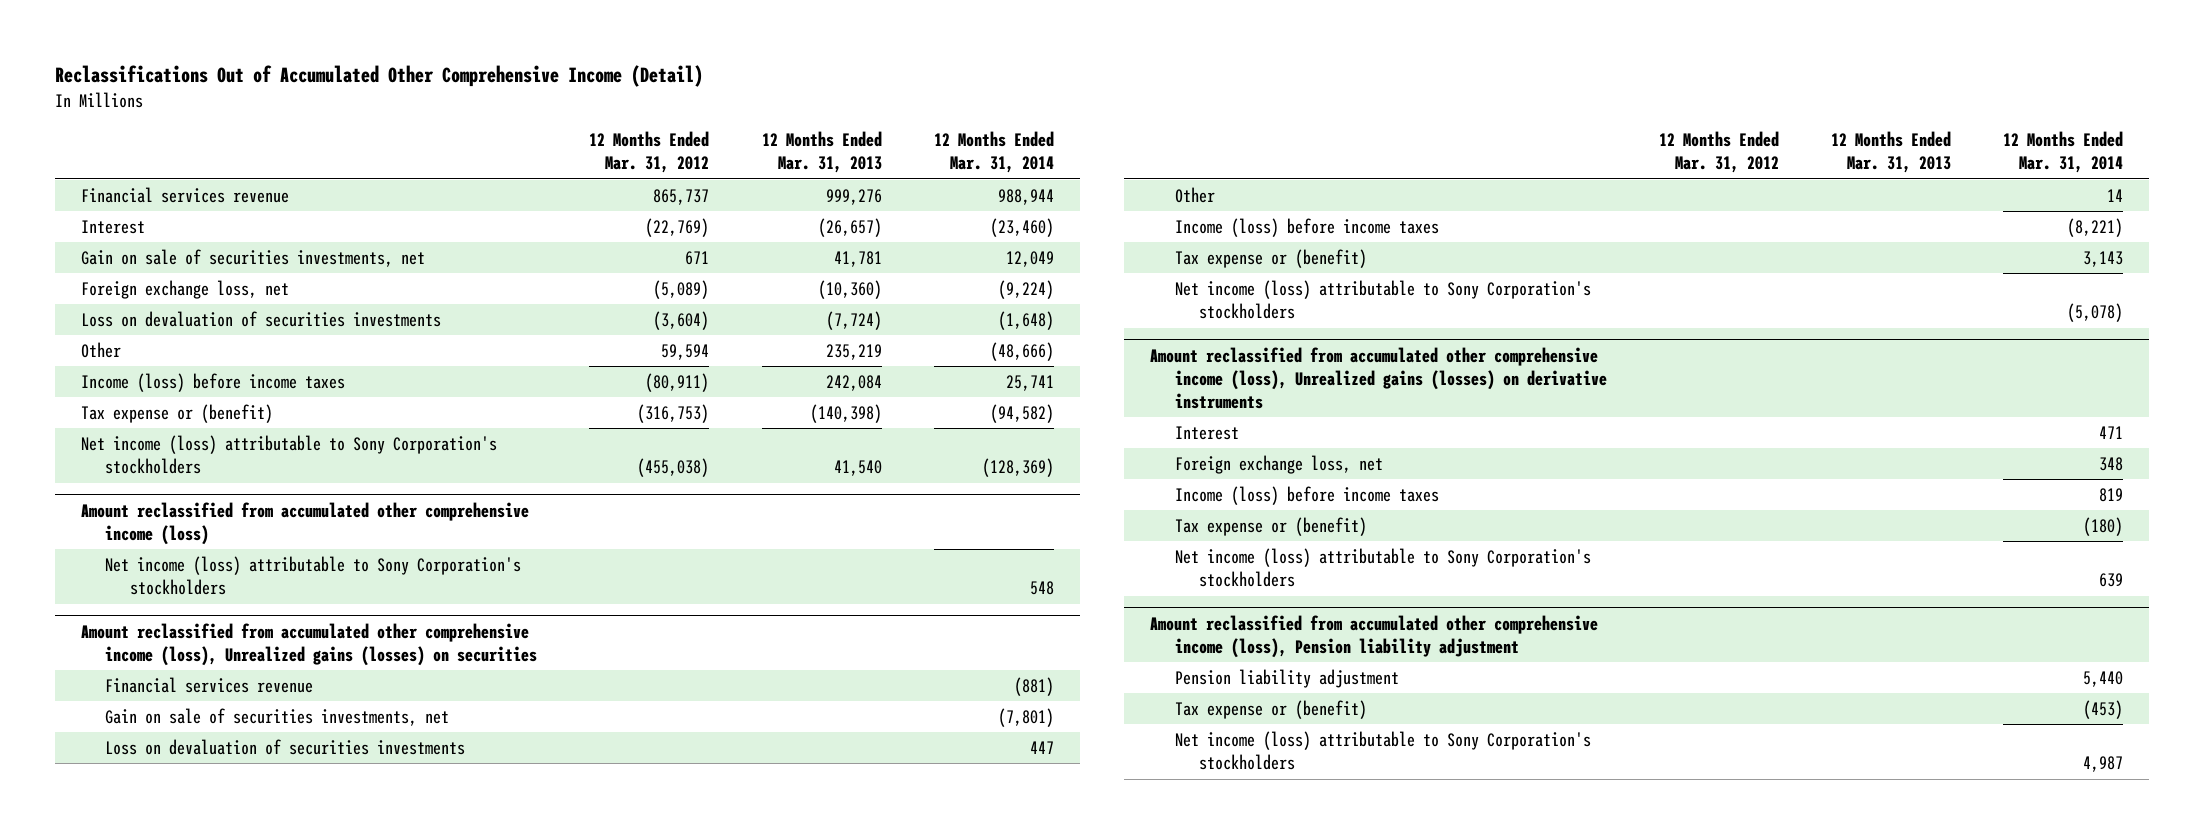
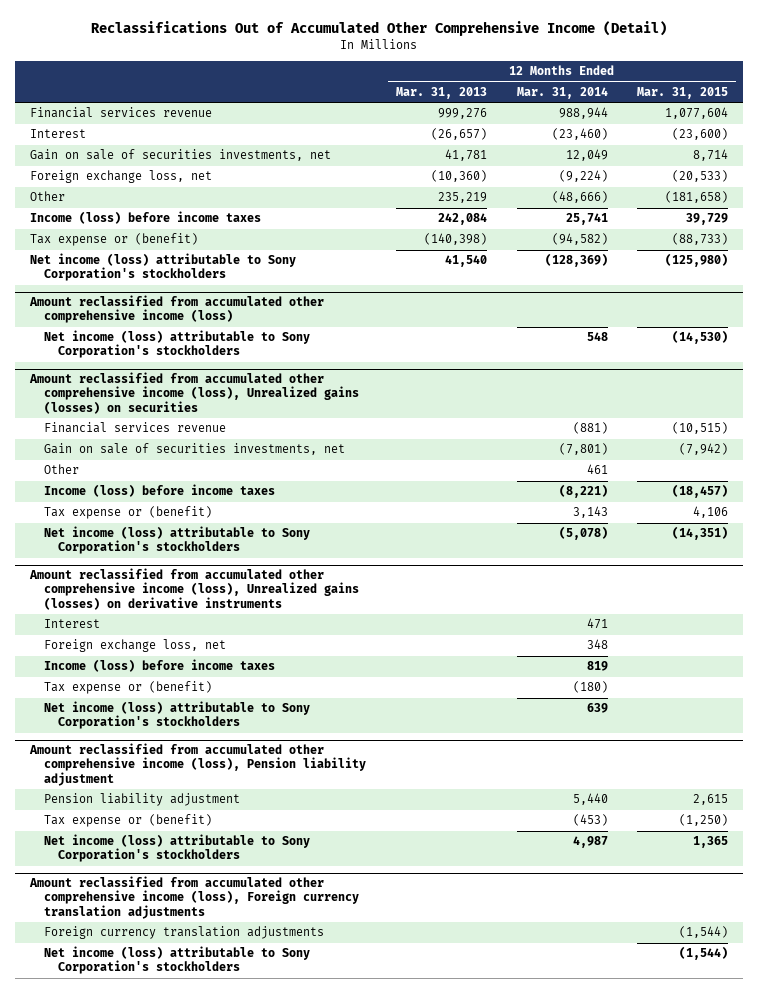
[589,131,710,174] 12 Months Ended Mar. 31, 2012 -> none
none -> [637,86,729,99] Mar. 31, 2015
[80,310,441,327] Loss on devaluation of securities investments -> none
[105,738,466,755] Loss on devaluation of securities investments -> none
[2107,188,2124,202] 14 -> [586,464,608,475] 461
none -> [29,876,360,919] Amount reclassified from accumulated other comprehensive income (loss), Foreign currency translation adjustments
none -> [44,926,325,940] Foreign currency translation adjustments
none -> [44,946,311,975] Net income (loss) attributable to Sony Corporation's stockholders

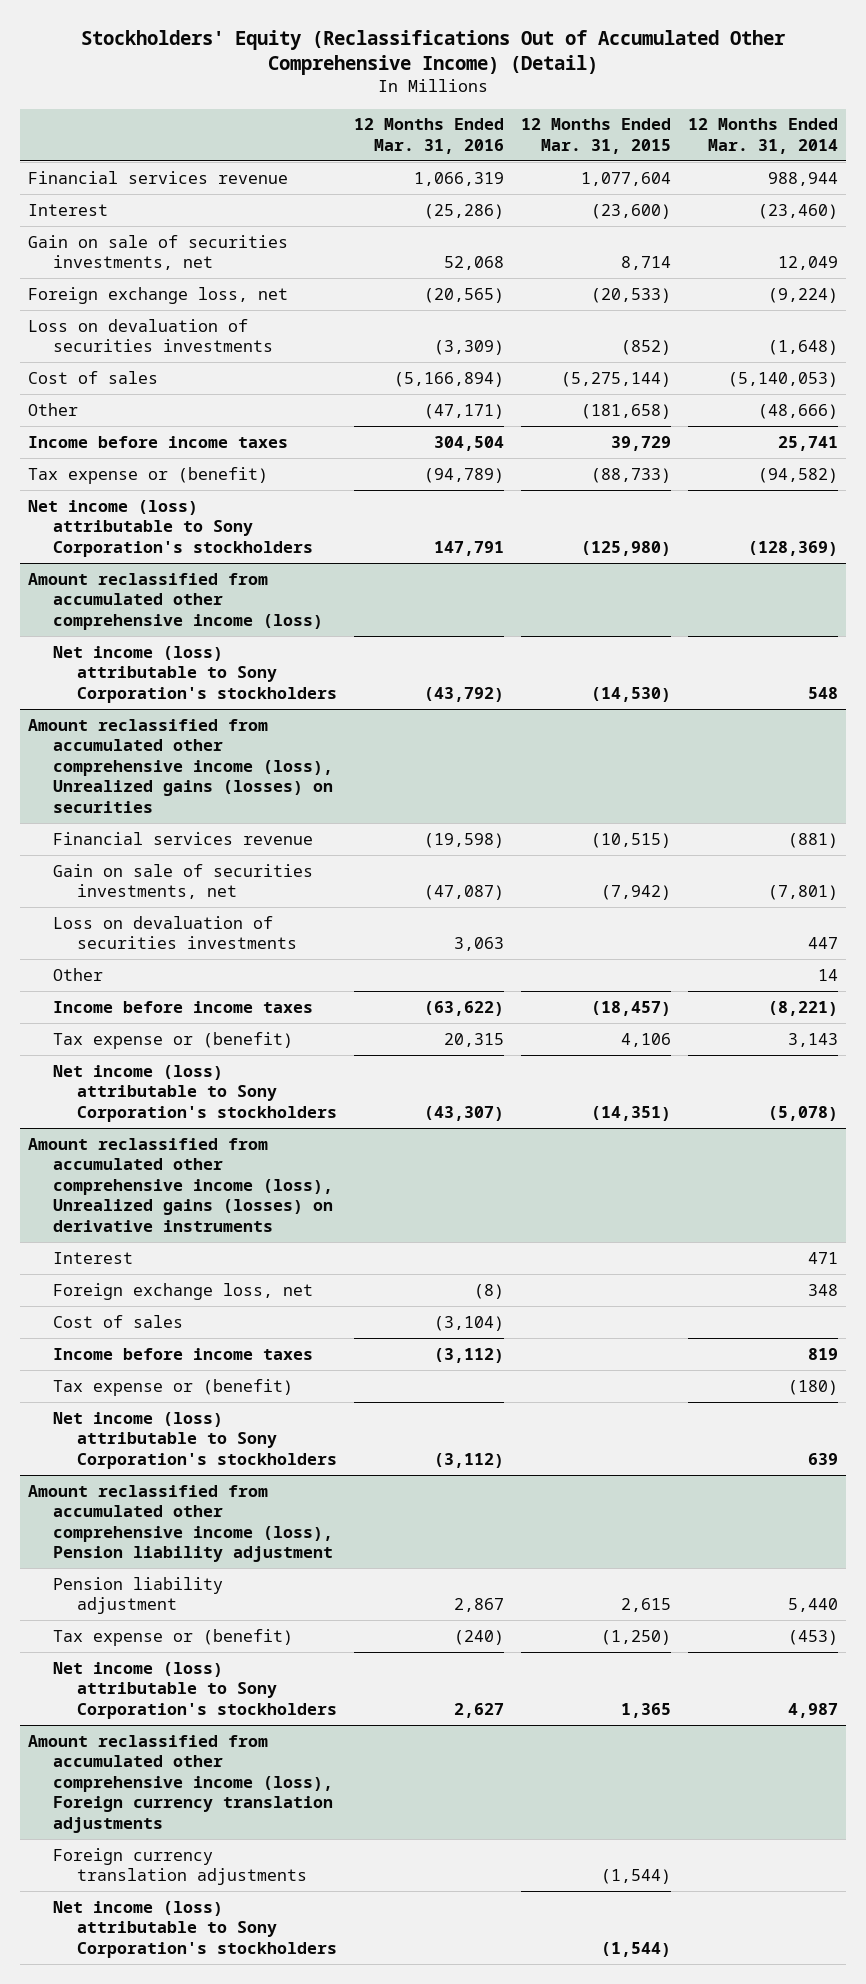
[91,21,668,37] Reclassifications Out of Accumulated Other Comprehensive Income (Detail) -> [81,29,787,76] Stockholders' Equity (Reclassifications Out of Accumulated Other Comprehensive Income) (Detail)
[395,86,487,99] Mar. 31, 2013 -> none
none -> [354,118,505,154] 12 Months Ended Mar. 31, 2016
none -> [28,318,273,353] Loss on devaluation of securities investments
none -> [28,370,159,384] Cost of sales
[30,211,262,225] Income (loss) before income taxes -> [28,435,289,448] Income before income taxes
none -> [52,915,298,950] Loss on devaluation of securities investments
[586,464,608,475] 461 -> [818,968,839,981] 14
[44,484,276,498] Income (loss) before income taxes -> [52,1000,313,1013] Income before income taxes
none -> [52,1314,183,1328] Cost of sales
[44,659,276,673] Income (loss) before income taxes -> [52,1347,313,1360] Income before income taxes

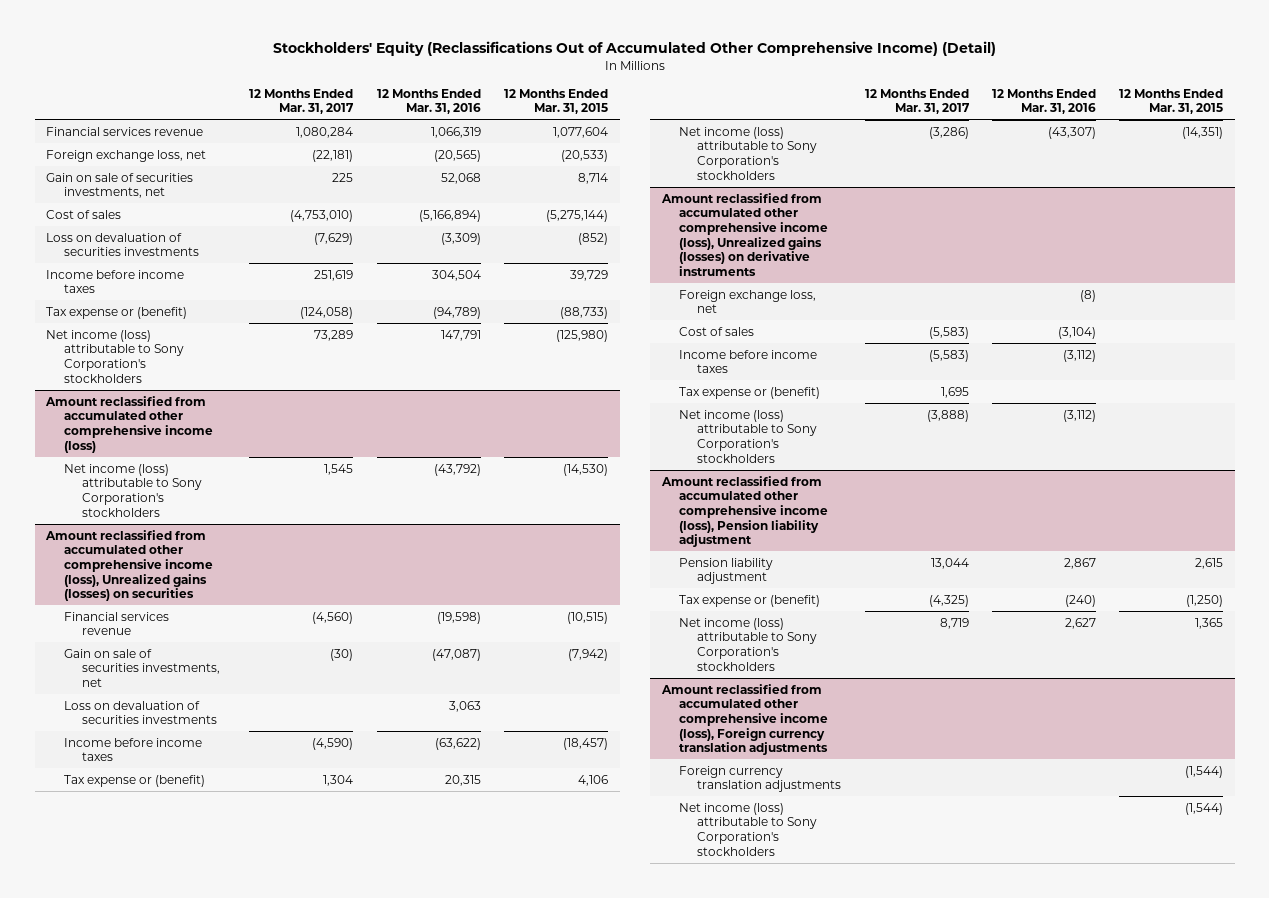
[688,118,839,154] 12 Months Ended Mar. 31, 2014 -> none
none -> [249,88,355,115] 12 Months Ended Mar. 31, 2017
[28,203,109,216] Interest -> none
[28,234,289,271] Gain on sale of securities investments, net -> [46,172,194,199] Gain on sale of securities investments, net
[28,402,79,416] Other -> none
[28,318,273,353] Loss on devaluation of securities investments -> [46,232,200,257] Loss on devaluation of securities investments
[52,967,103,981] Other -> none
[52,1251,133,1264] Interest -> none

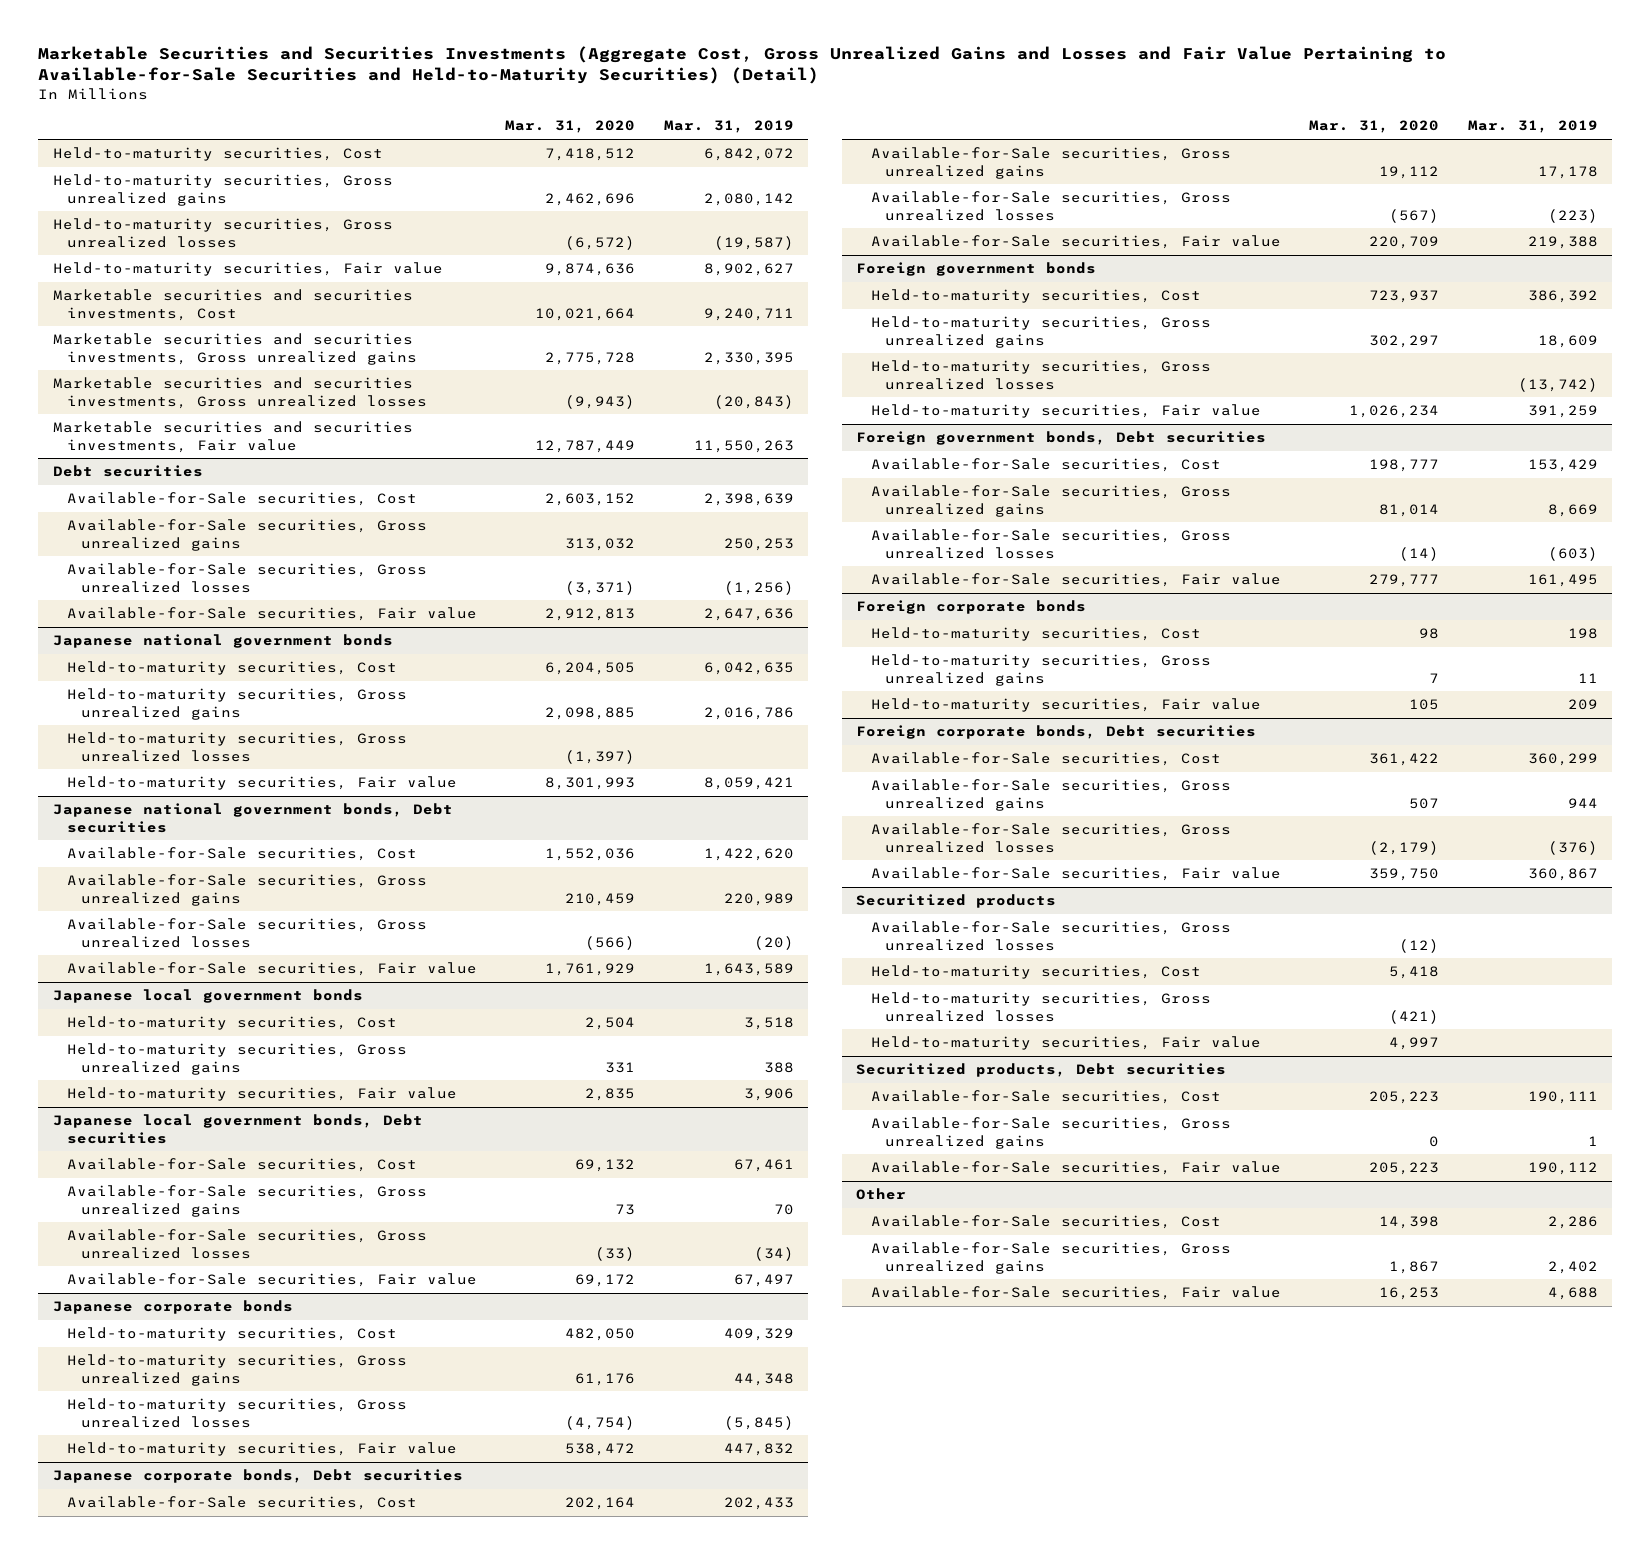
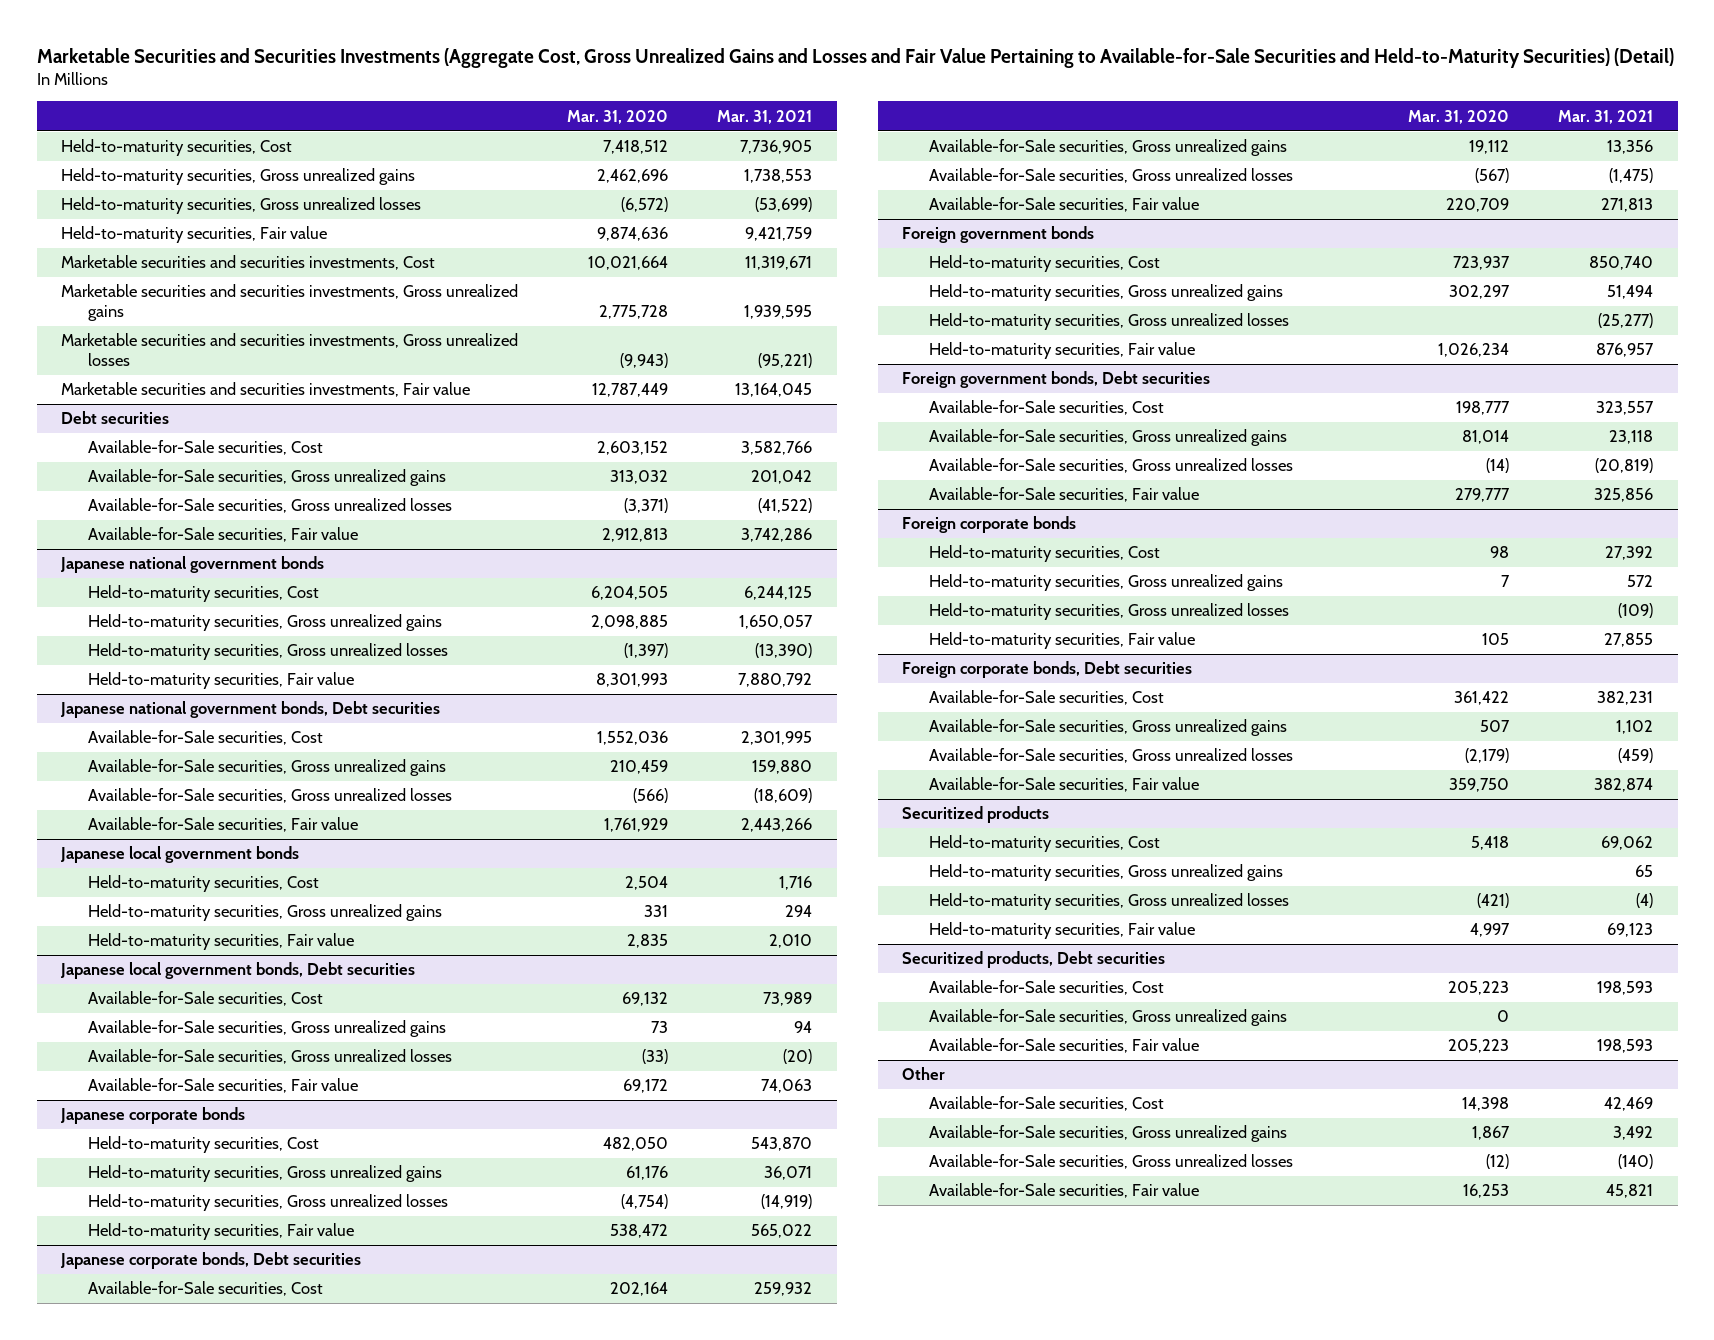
[663,120,794,134] Mar. 31, 2019 -> none
none -> [717,109,813,124] Mar. 31, 2021
none -> [928,603,1289,621] Held-to-maturity securities, Gross unrealized losses
[870,921,1231,951] Available-for-Sale securities, Gross unrealized losses -> none
none -> [928,864,1283,882] Held-to-maturity securities, Gross unrealized gains
none -> [928,1154,1293,1170] Available-for-Sale securities, Gross unrealized losses

